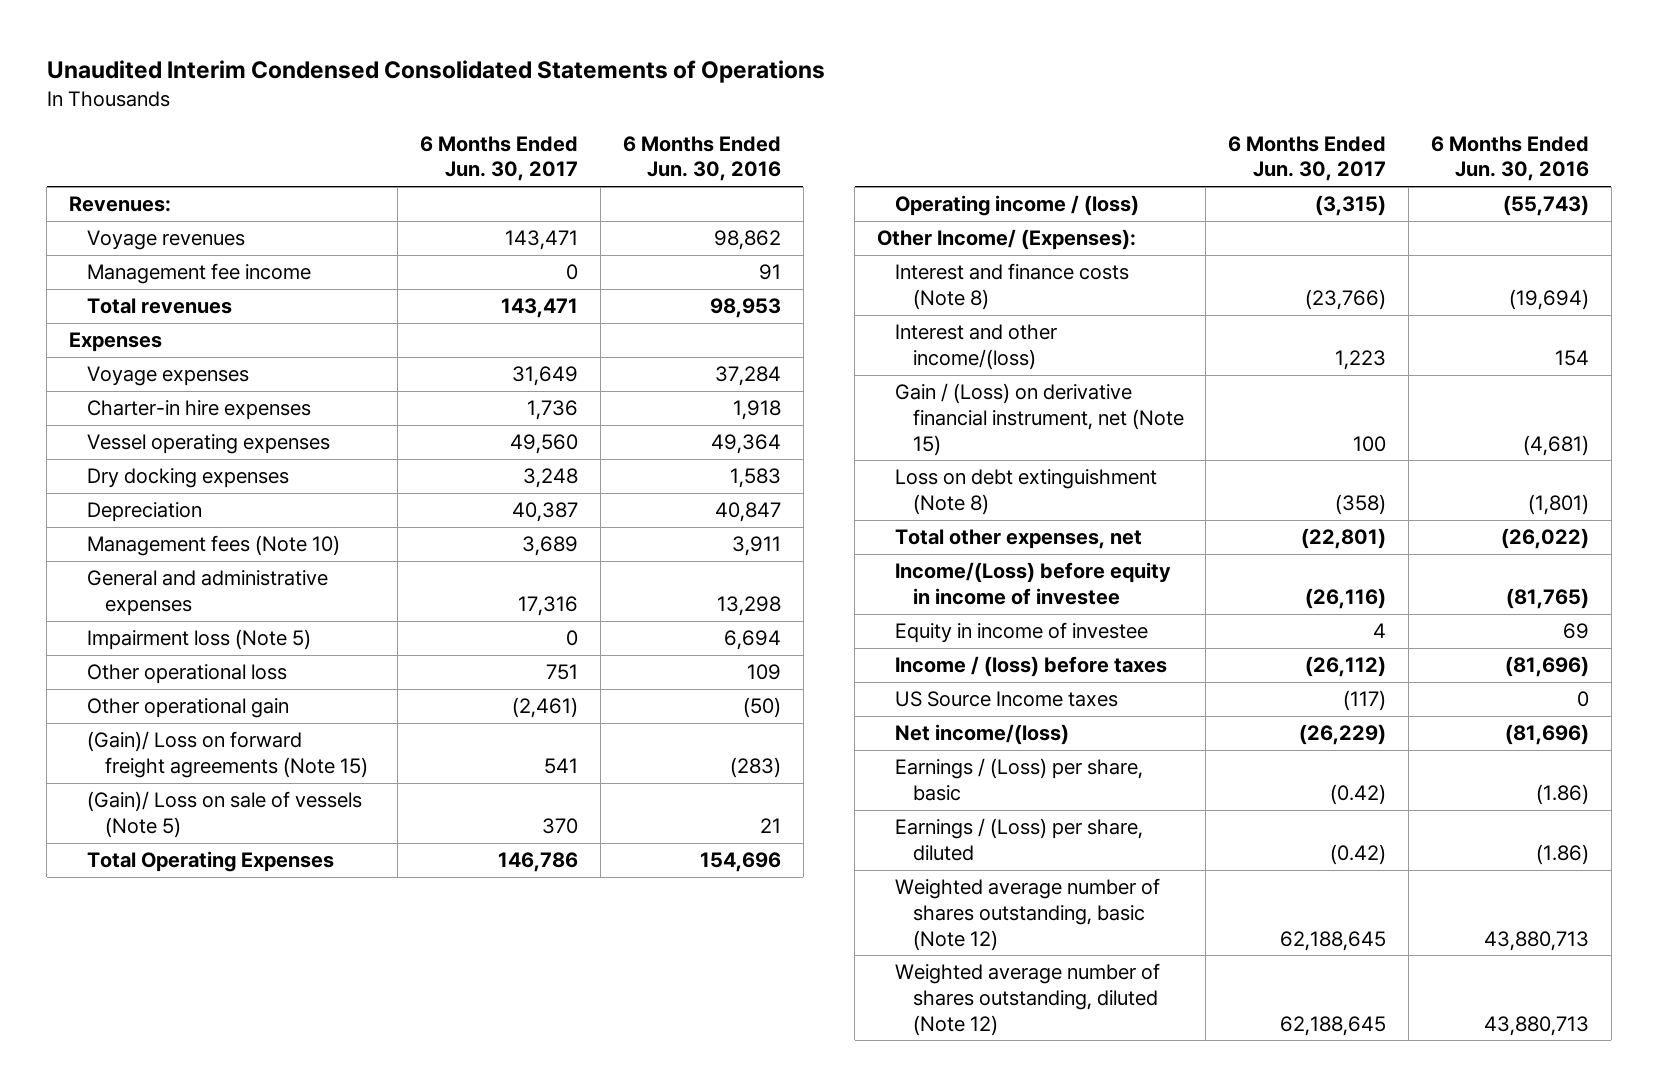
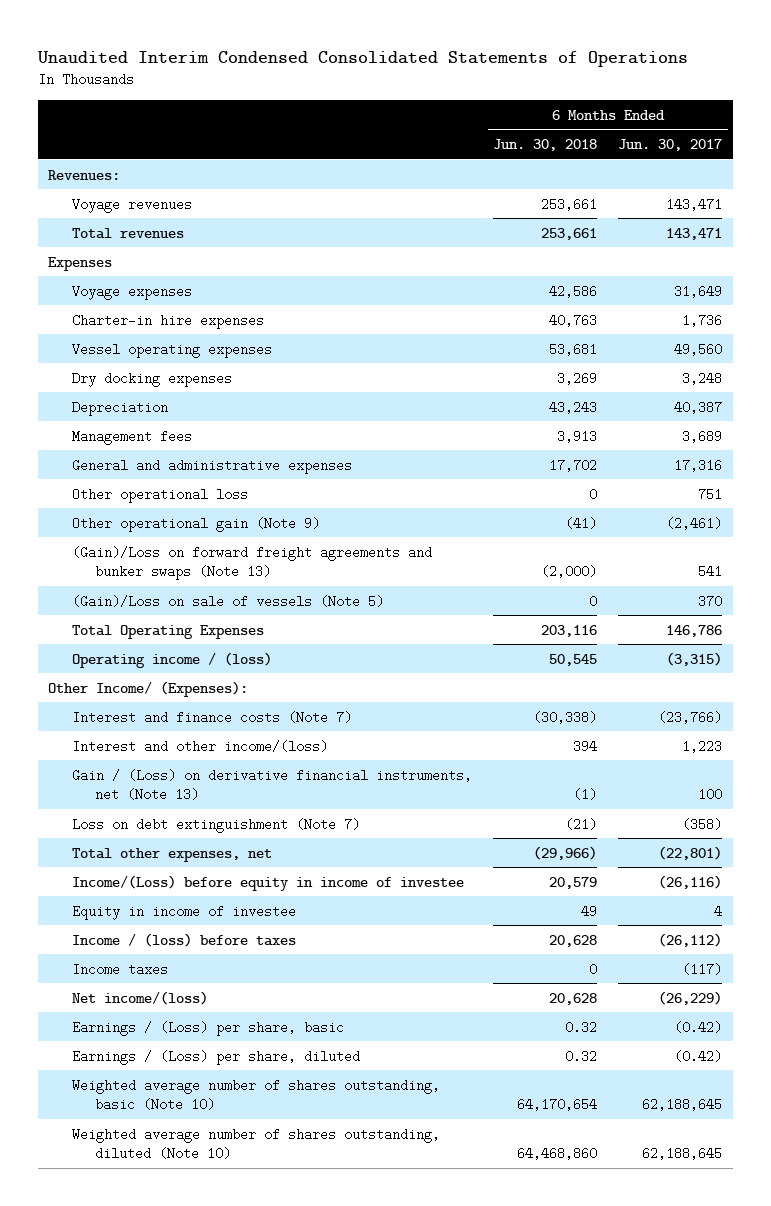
[623,135,782,182] 6 Months Ended Jun. 30, 2016 -> none
none -> [492,139,597,152] Jun. 30, 2018
[86,263,311,285] Management fee income -> none
[86,535,340,557] Management fees (Note 10) -> [71,429,192,445] Management fees
[86,629,311,651] Impairment loss (Note 5) -> none
[86,698,289,719] Other operational gain -> [71,516,320,532] Other operational gain (Note 9)
[86,731,368,778] (Gain)/ Loss on forward freight agreements (Note 15) -> [71,545,432,580] (Gain)/Loss on forward freight agreements and bunker swaps (Note 13)
[86,791,362,838] (Gain)/ Loss on sale of vessels (Note 5) -> [71,594,384,608] (Gain)/Loss on sale of vessels (Note 5)
[894,263,1129,310] Interest and finance costs (Note 8) -> [71,710,352,724] Interest and finance costs (Note 7)
[894,383,1184,456] Gain / (Loss) on derivative financial instrument, net (Note 15) -> [71,768,472,801] Gain / (Loss) on derivative financial instruments, net (Note 13)
[894,469,1157,515] Loss on debt extinguishment (Note 8) -> [71,817,360,833] Loss on debt extinguishment (Note 7)
[894,691,1118,708] US Source Income taxes -> [71,962,168,976] Income taxes
[894,878,1160,951] Weighted average number of shares outstanding, basic (Note 12) -> [71,1078,440,1111] Weighted average number of shares outstanding, basic (Note 10)
[894,963,1160,1036] Weighted average number of shares outstanding, diluted (Note 12) -> [71,1127,440,1160] Weighted average number of shares outstanding, diluted (Note 10)

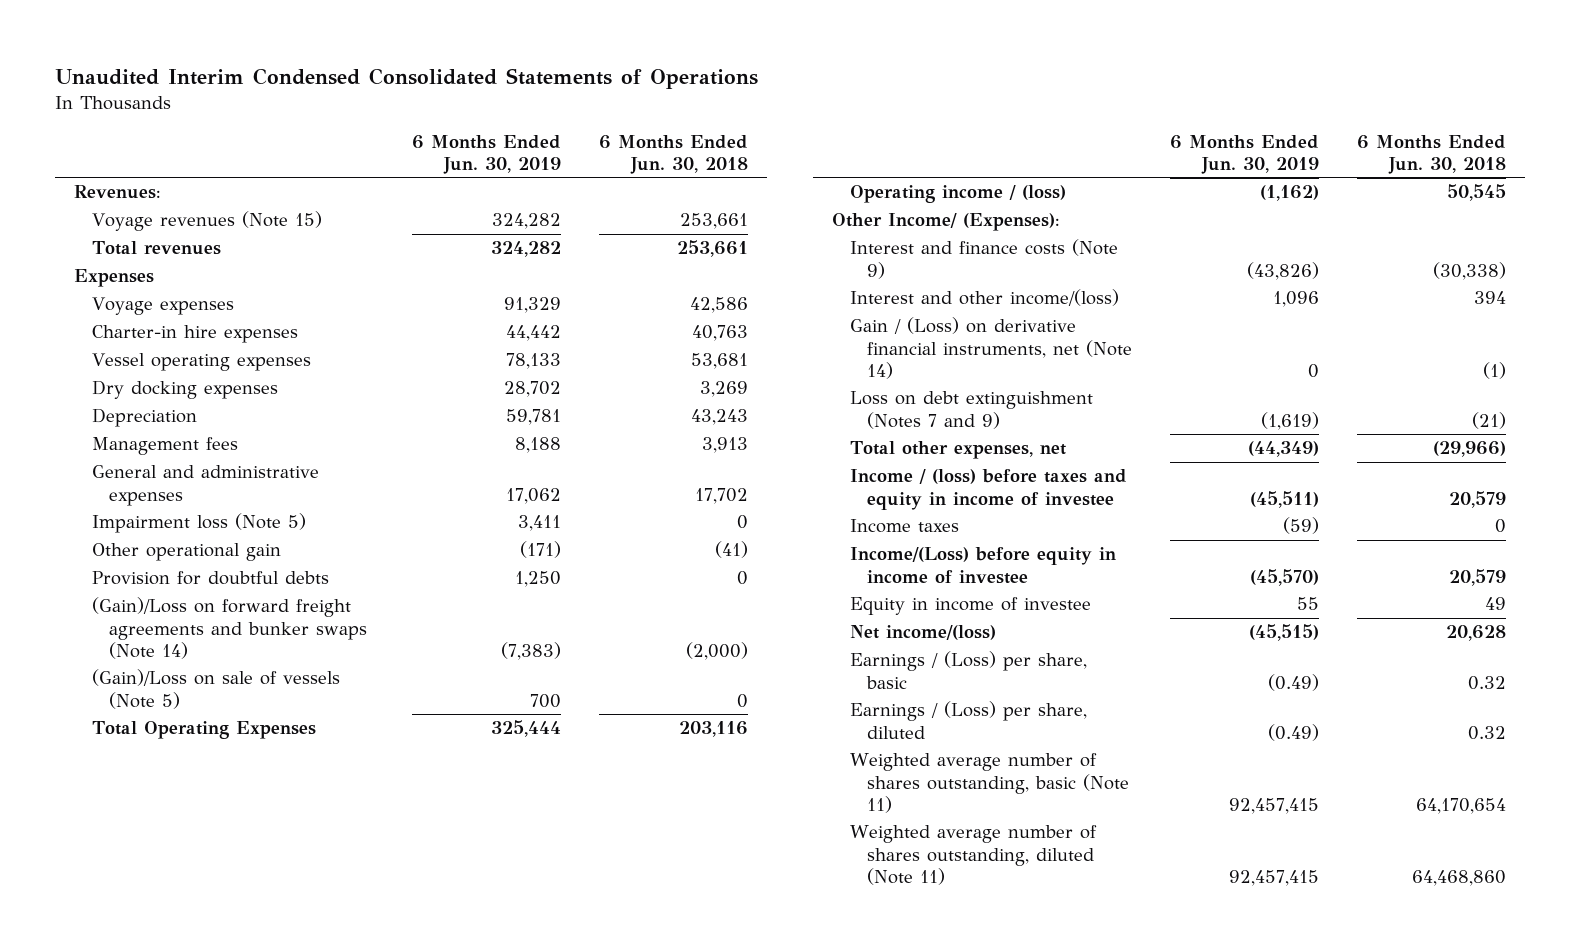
[618,139,723,152] Jun. 30, 2017 -> none
none -> [412,134,562,174] 6 Months Ended Jun. 30, 2019
[71,197,192,213] Voyage revenues -> [91,211,322,232] Voyage revenues (Note 15)
[71,487,248,503] Other operational loss -> none
none -> [91,513,306,534] Impairment loss (Note 5)
[71,516,320,532] Other operational gain (Note 9) -> [91,543,281,562] Other operational gain
none -> [91,571,329,586] Provision for doubtful debts
[71,545,432,580] (Gain)/Loss on forward freight agreements and bunker swaps (Note 13) -> [91,597,368,659] (Gain)/Loss on forward freight agreements and bunker swaps (Note 14)
[71,710,352,724] Interest and finance costs (Note 7) -> [849,239,1118,279] Interest and finance costs (Note 9)
[71,768,472,801] Gain / (Loss) on derivative financial instruments, net (Note 13) -> [849,317,1133,379] Gain / (Loss) on derivative financial instruments, net (Note 14)
[71,817,360,833] Loss on debt extinguishment (Note 7) -> [849,391,1093,429] Loss on debt extinguishment (Notes 7 and 9)
none -> [849,469,1127,510] Income / (loss) before taxes and equity in income of investee
[71,962,168,976] Income taxes -> [849,519,959,534] Income taxes
[71,932,296,947] Income / (loss) before taxes -> none
[71,1078,440,1111] Weighted average number of shares outstanding, basic (Note 10) -> [849,753,1130,813] Weighted average number of shares outstanding, basic (Note 11)
[71,1127,440,1160] Weighted average number of shares outstanding, diluted (Note 10) -> [849,825,1097,885] Weighted average number of shares outstanding, diluted (Note 11)

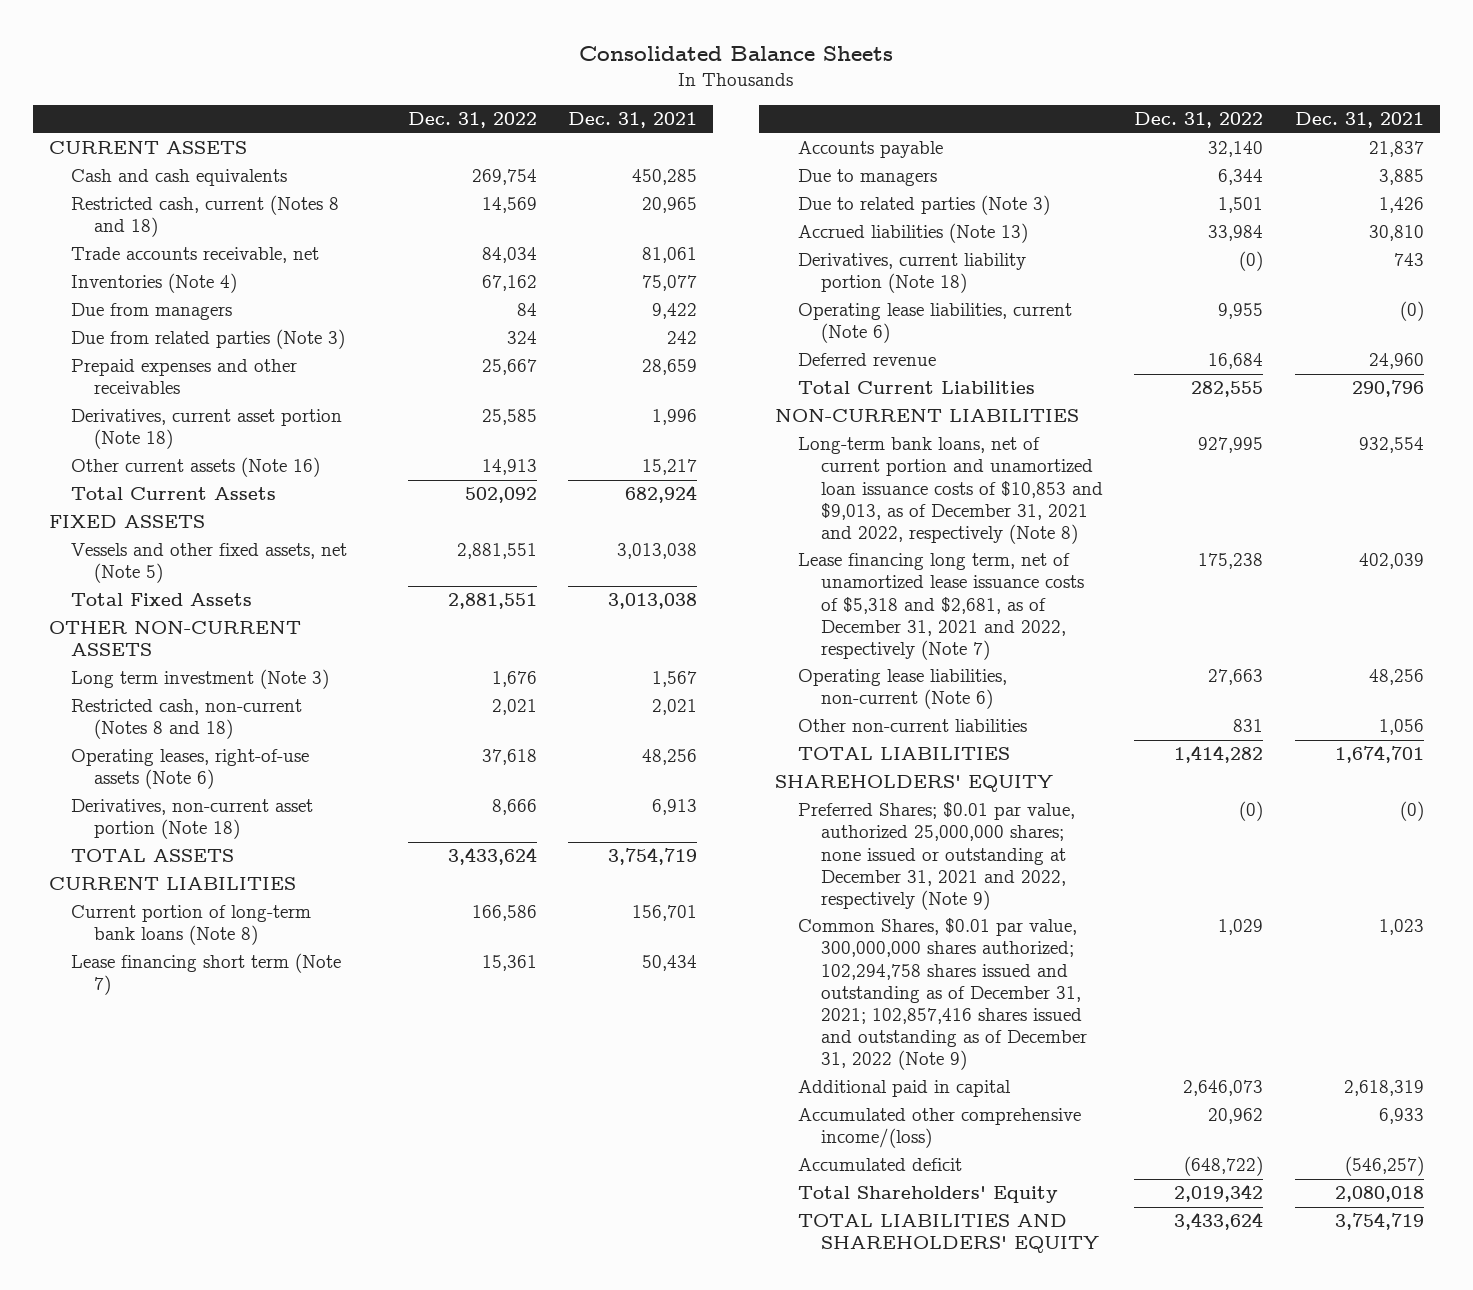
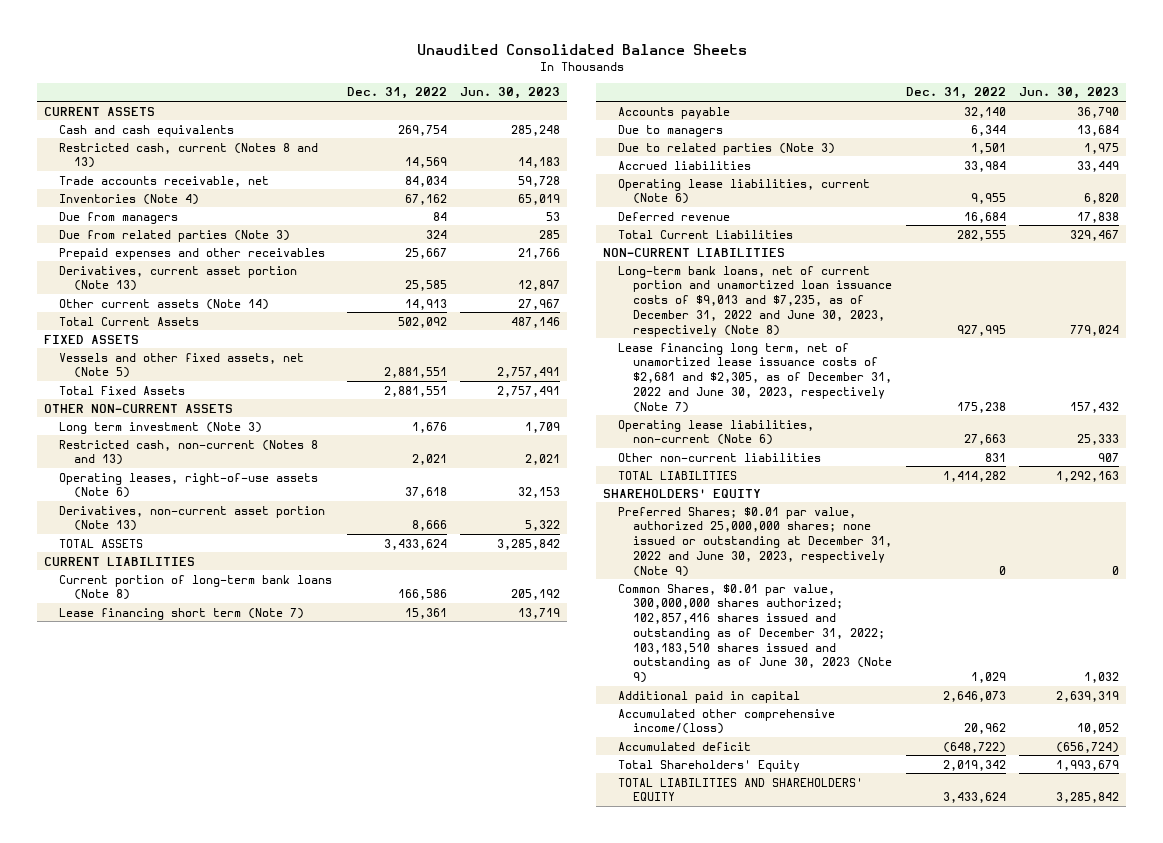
[579,46,894,62] Consolidated Balance Sheets -> [416,44,747,56] Unaudited Consolidated Balance Sheets
[568,112,698,129] Dec. 31, 2021 -> none
none -> [460,87,561,100] Jun. 30, 2023
[71,195,340,238] Restricted cash, current (Notes 8 and 18) -> [59,142,319,169] Restricted cash, current (Notes 8 and 13)
[71,409,343,450] Derivatives, current asset portion (Note 18) -> [59,265,298,292] Derivatives, current asset portion (Note 13)
[71,457,321,478] Other current assets (Note 16) -> [59,298,270,310] Other current assets (Note 14)
[71,699,303,740] Restricted cash, non-current (Notes 8 and 18) -> [59,439,319,466] Restricted cash, non-current (Notes 8 and 13)
[71,799,314,840] Derivatives, non-current asset portion (Note 18) -> [59,505,326,532] Derivatives, non-current asset portion (Note 13)
[798,253,1027,294] Derivatives, current liability portion (Note 18) -> none
[798,223,1029,244] Accrued liabilities (Note 13) -> [618,160,752,170] Accrued liabilities
[798,437,1103,544] Long-term bank loans, net of current portion and unamortized loan issuance costs of $10,853 and $9,013, as of December 31, 2021 and 2022, respectively (Note 8) -> [618,265,893,337] Long-term bank loans, net of current portion and unamortized loan issuance costs of $9,013 and $7,235, as of December 31, 2022 and June 30, 2023, respectively (Note 8)
[798,553,1084,660] Lease financing long term, net of unamortized lease issuance costs of $5,318 and $2,681, as of December 31, 2021 and 2022, respectively (Note 7) -> [618,342,893,413] Lease financing long term, net of unamortized lease issuance costs of $2,681 and $2,305, as of December 31, 2022 and June 30, 2023, respectively (Note 7)
[798,802,1076,910] Preferred Shares; $0.01 par value, authorized 25,000,000 shares; none issued or outstanding at December 31, 2021 and 2022, respectively (Note 9) -> [618,506,893,577] Preferred Shares; $0.01 par value, authorized 25,000,000 shares; none issued or outstanding at December 31, 2022 and June 30, 2023, respectively (Note 9)
[1239,801,1264,822] (0) -> [998,565,1006,575] 0
[798,918,1087,1071] Common Shares, $0.01 par value, 300,000,000 shares authorized; 102,294,758 shares issued and outstanding as of December 31, 2021; 102,857,416 shares issued and outstanding as of December 31, 2022 (Note 9) -> [618,583,893,684] Common Shares, $0.01 par value, 300,000,000 shares authorized; 102,857,416 shares issued and outstanding as of December 31, 2022; 103,183,510 shares issued and outstanding as of June 30, 2023 (Note 9)

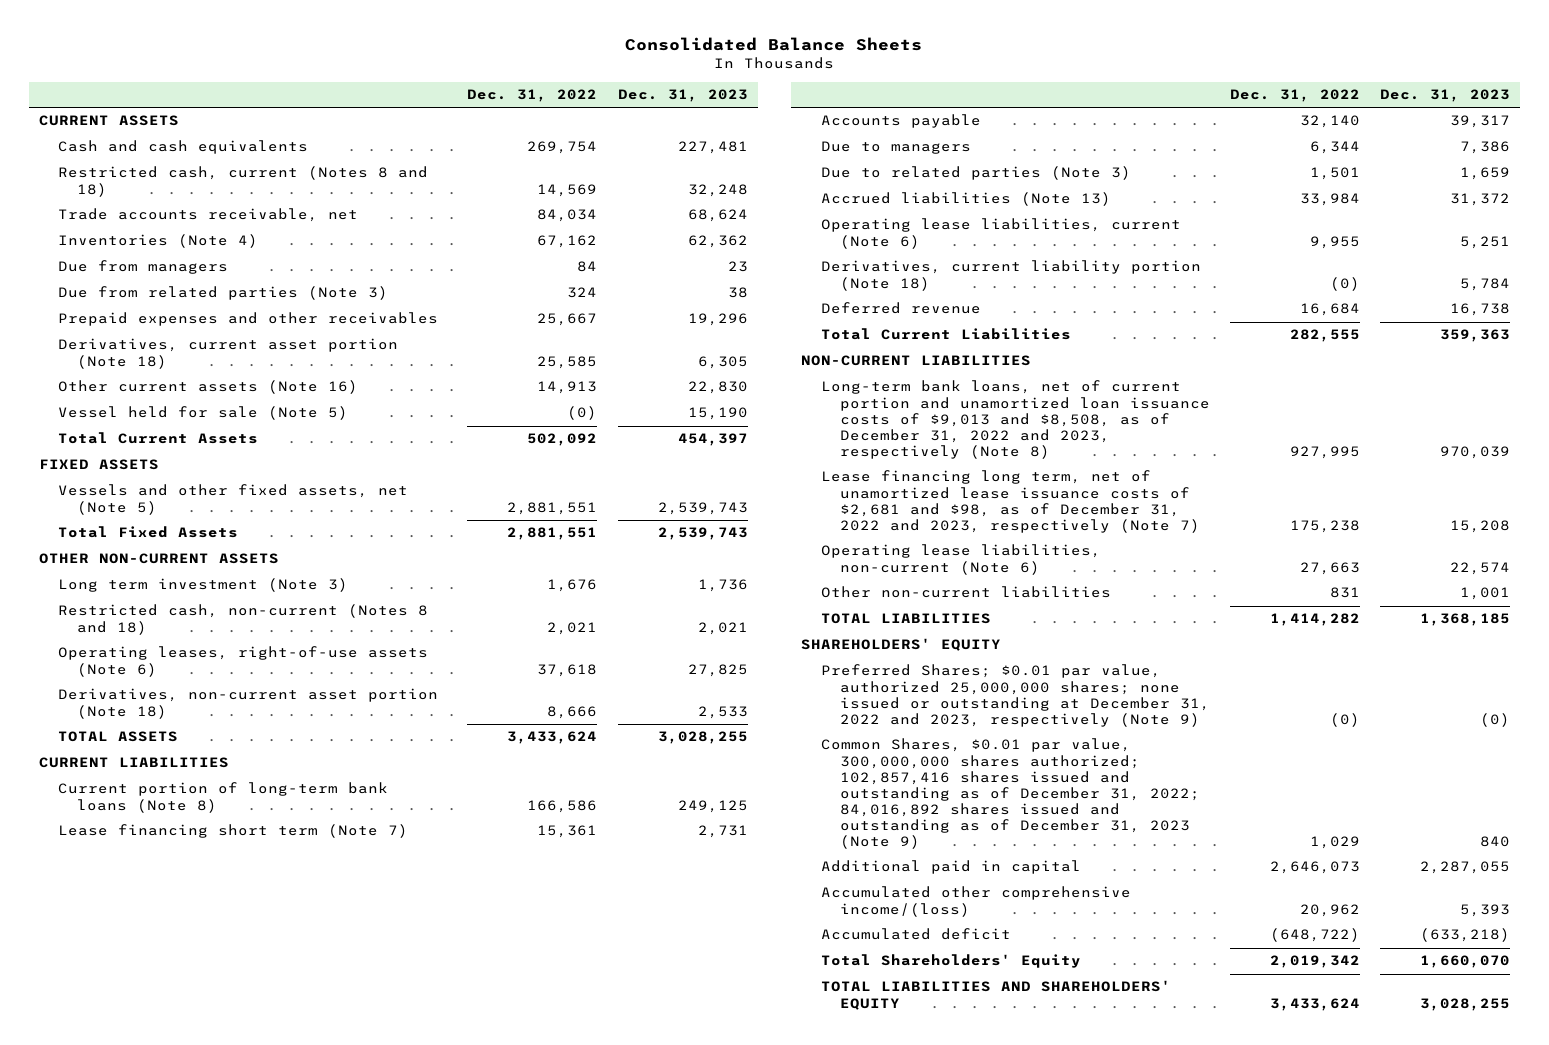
[416,44,747,56] Unaudited Consolidated Balance Sheets -> [625,36,923,51] Consolidated Balance Sheets
[460,87,561,100] Jun. 30, 2023 -> none
none -> [617,89,748,103] Dec. 31, 2023
[59,142,319,169] Restricted cash, current (Notes 8 and 13) -> [58,166,429,197] Restricted cash, current (Notes 8 and 18)
[59,265,298,292] Derivatives, current asset portion (Note 13) -> [58,338,399,369] Derivatives, current asset portion (Note 18)
[59,298,270,310] Other current assets (Note 14) -> [58,380,359,395] Other current assets (Note 16)
none -> [58,406,349,421] Vessel held for sale (Note 5)
[59,439,319,466] Restricted cash, non-current (Notes 8 and 13) -> [58,604,429,635] Restricted cash, non-current (Notes 8 and 18)
[59,505,326,532] Derivatives, non-current asset portion (Note 13) -> [58,688,439,719] Derivatives, non-current asset portion (Note 18)
[618,160,752,170] Accrued liabilities -> [820,192,1111,207] Accrued liabilities (Note 13)
none -> [820,260,1201,291] Derivatives, current liability portion (Note 18)
[618,265,893,337] Long-term bank loans, net of current portion and unamortized loan issuance costs of $9,013 and $7,235, as of December 31, 2022 and June 30, 2023, respectively (Note 8) -> [820,380,1210,460] Long-term bank loans, net of current portion and unamortized loan issuance costs of $9,013 and $8,508, as of December 31, 2022 and 2023, respectively (Note 8)
[618,342,893,413] Lease financing long term, net of unamortized lease issuance costs of $2,681 and $2,305, as of December 31, 2022 and June 30, 2023, respectively (Note 7) -> [820,470,1200,533] Lease financing long term, net of unamortized lease issuance costs of $2,681 and $98, as of December 31, 2022 and 2023, respectively (Note 7)
[618,506,893,577] Preferred Shares; $0.01 par value, authorized 25,000,000 shares; none issued or outstanding at December 31, 2022 and June 30, 2023, respectively (Note 9) -> [820,664,1210,727] Preferred Shares; $0.01 par value, authorized 25,000,000 shares; none issued or outstanding at December 31, 2022 and 2023, respectively (Note 9)
[998,565,1006,575] 0 -> [1329,712,1360,727] (0)
[618,583,893,684] Common Shares, $0.01 par value, 300,000,000 shares authorized; 102,857,416 shares issued and outstanding as of December 31, 2022; 103,183,510 shares issued and outstanding as of June 30, 2023 (Note 9) -> [820,738,1200,850] Common Shares, $0.01 par value, 300,000,000 shares authorized; 102,857,416 shares issued and outstanding as of December 31, 2022; 84,016,892 shares issued and outstanding as of December 31, 2023 (Note 9)

